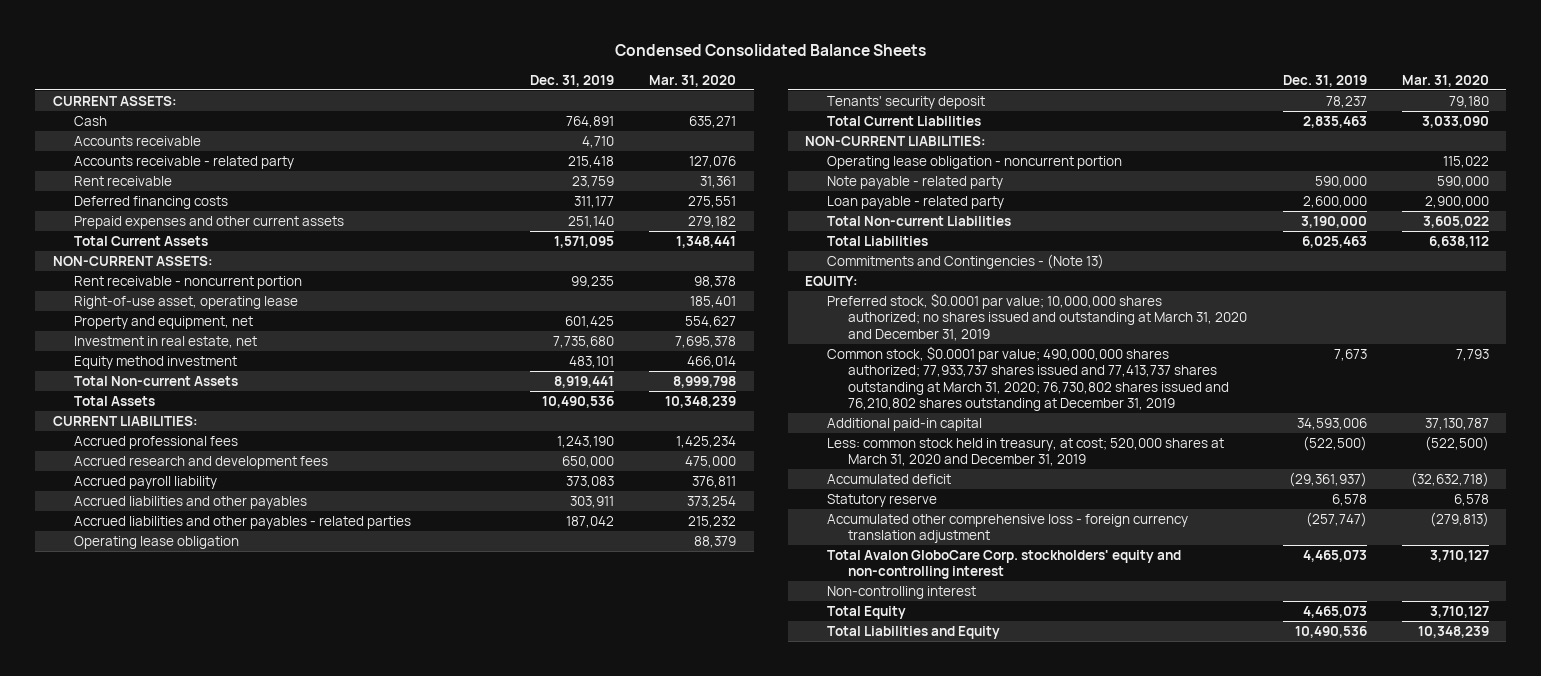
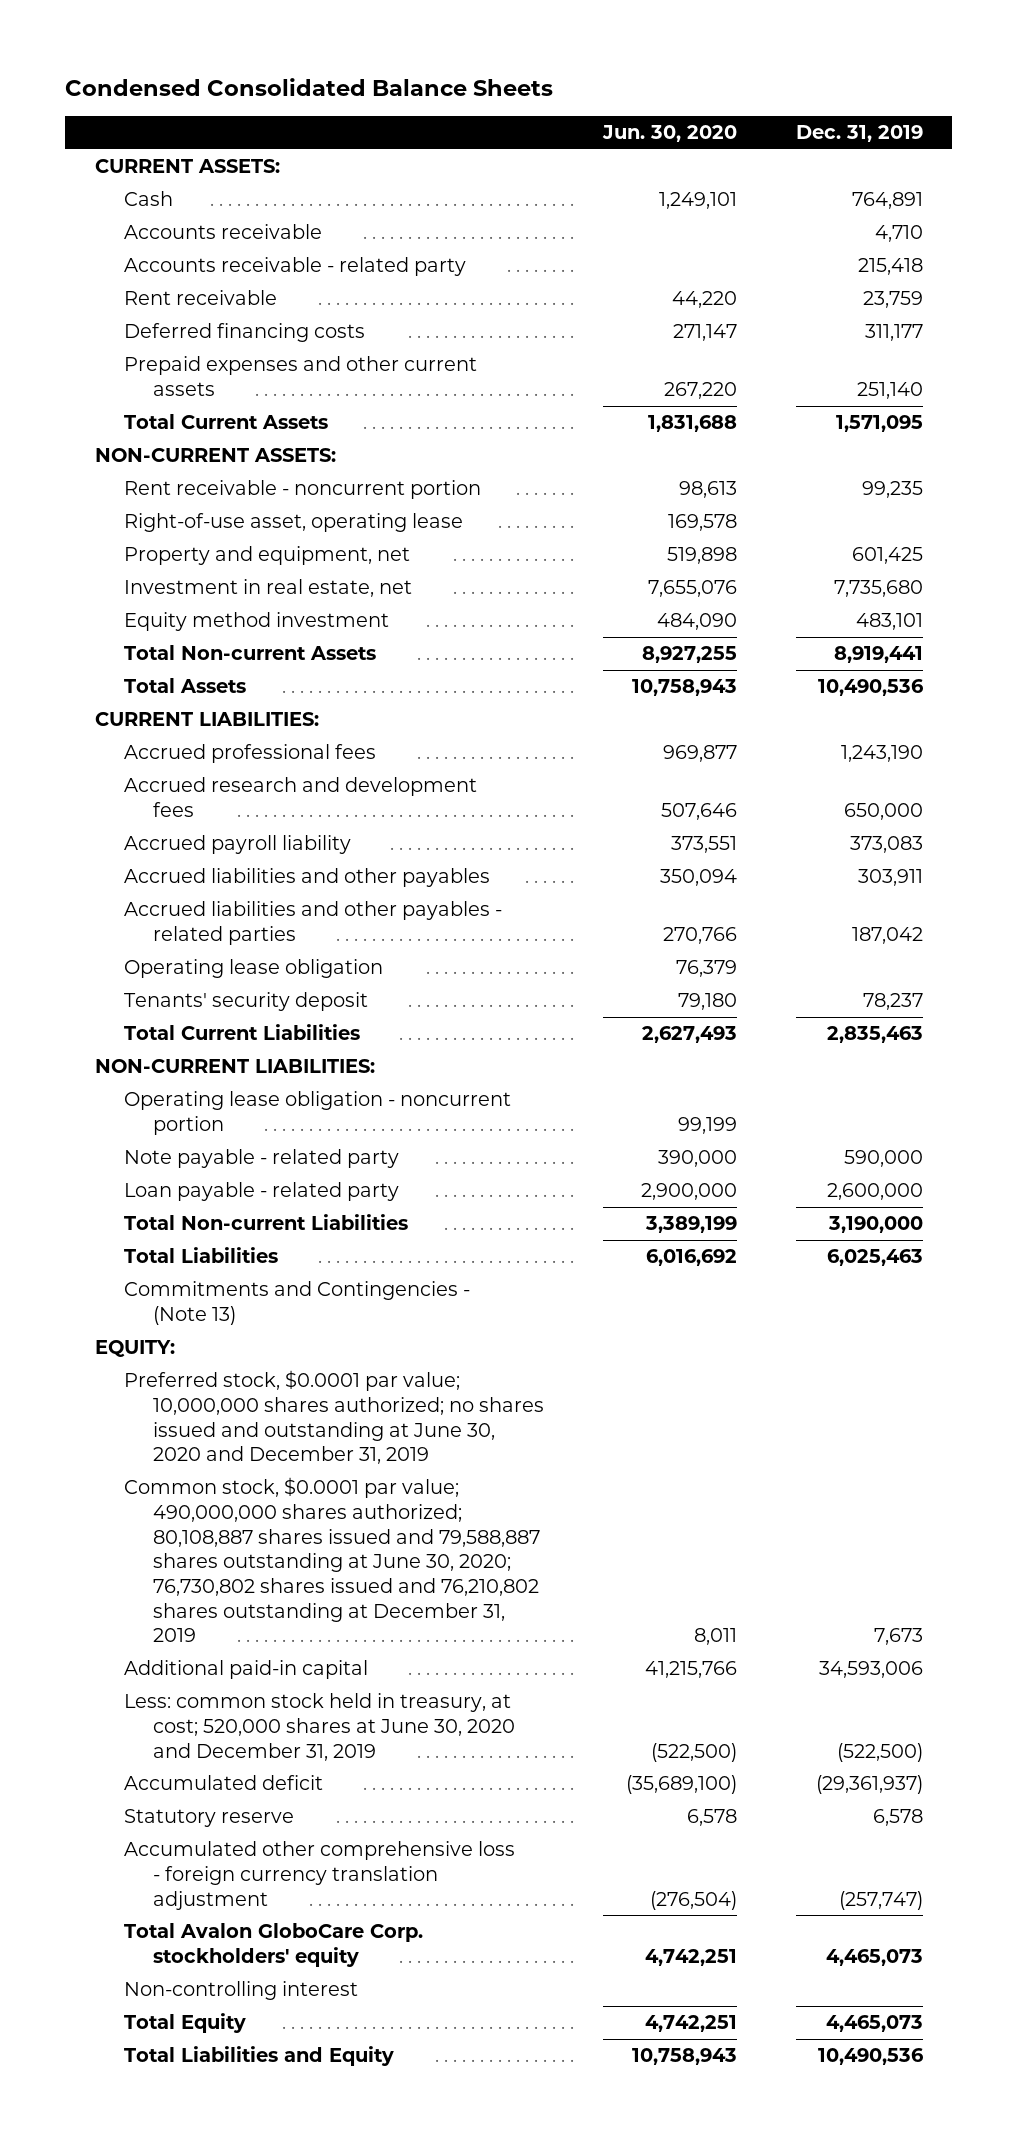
[649,74,737,87] Mar. 31, 2020 -> none
none -> [602,124,738,142] Jun. 30, 2020
[826,292,1248,341] Preferred stock, $0.0001 par value; 10,000,000 shares authorized; no shares issued and outstanding at March 31, 2020 and December 31, 2019 -> [123,1370,545,1465] Preferred stock, $0.0001 par value; 10,000,000 shares authorized; no shares issued and outstanding at June 30, 2020 and December 31, 2019
[826,345,1230,412] Common stock, $0.0001 par value; 490,000,000 shares authorized; 77,933,737 shares issued and 77,413,737 shares outstanding at March 31, 2020; 76,730,802 shares issued and 76,210,802 shares outstanding at December 31, 2019 -> [123,1477,541,1643] Common stock, $0.0001 par value; 490,000,000 shares authorized; 80,108,887 shares issued and 79,588,887 shares outstanding at June 30, 2020; 76,730,802 shares issued and 76,210,802 shares outstanding at December 31, 2019
[826,437,1224,467] Less: common stock held in treasury, at cost; 520,000 shares at March 31, 2020 and December 31, 2019 -> [123,1693,516,1761] Less: common stock held in treasury, at cost; 520,000 shares at June 30, 2020 and December 31, 2019
[826,549,1181,580] Total Avalon GloboCare Corp. stockholders' equity and non-controlling interest -> [123,1923,423,1968] Total Avalon GloboCare Corp. stockholders' equity

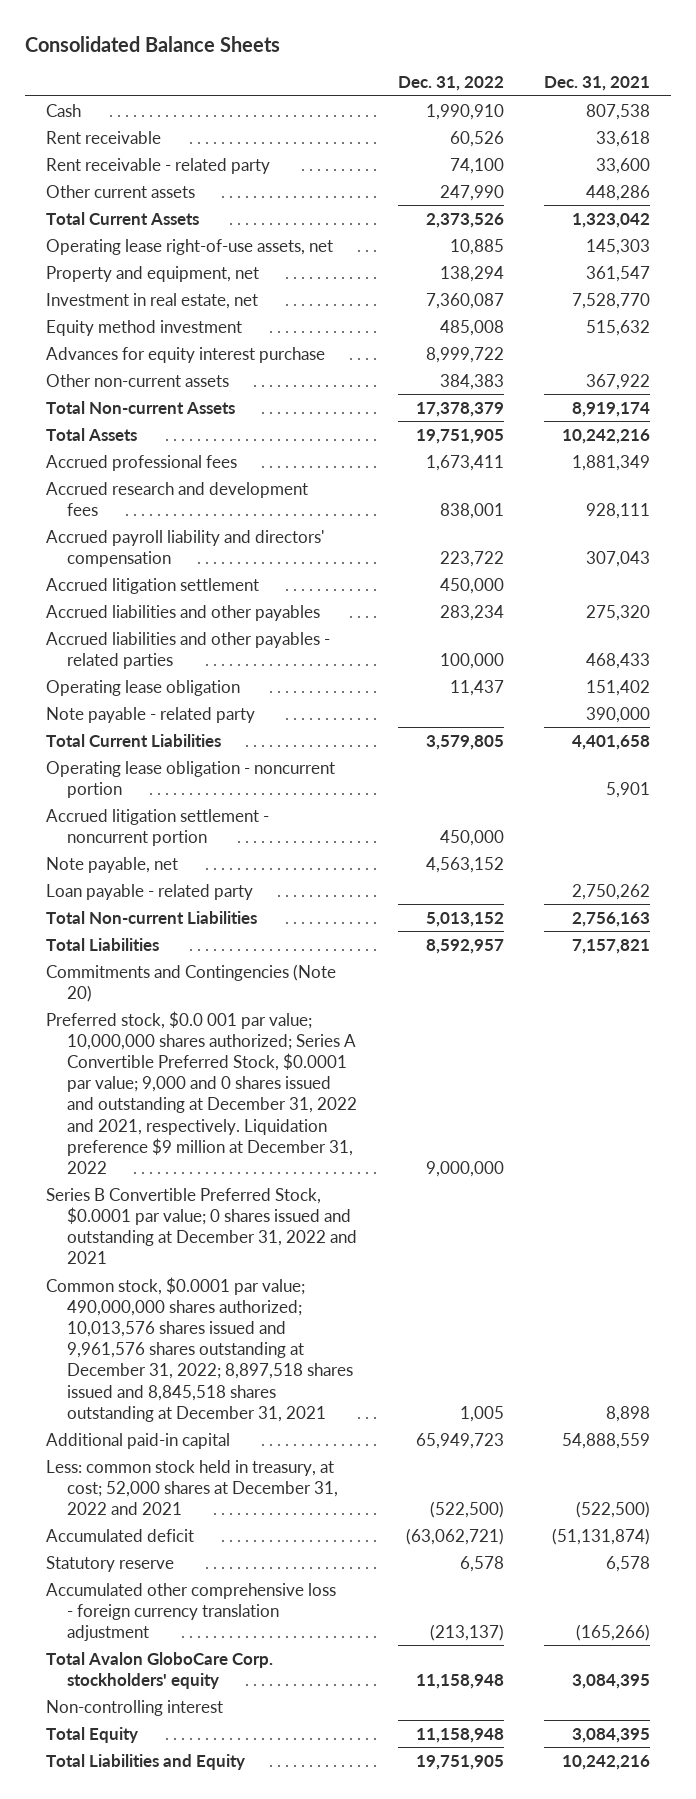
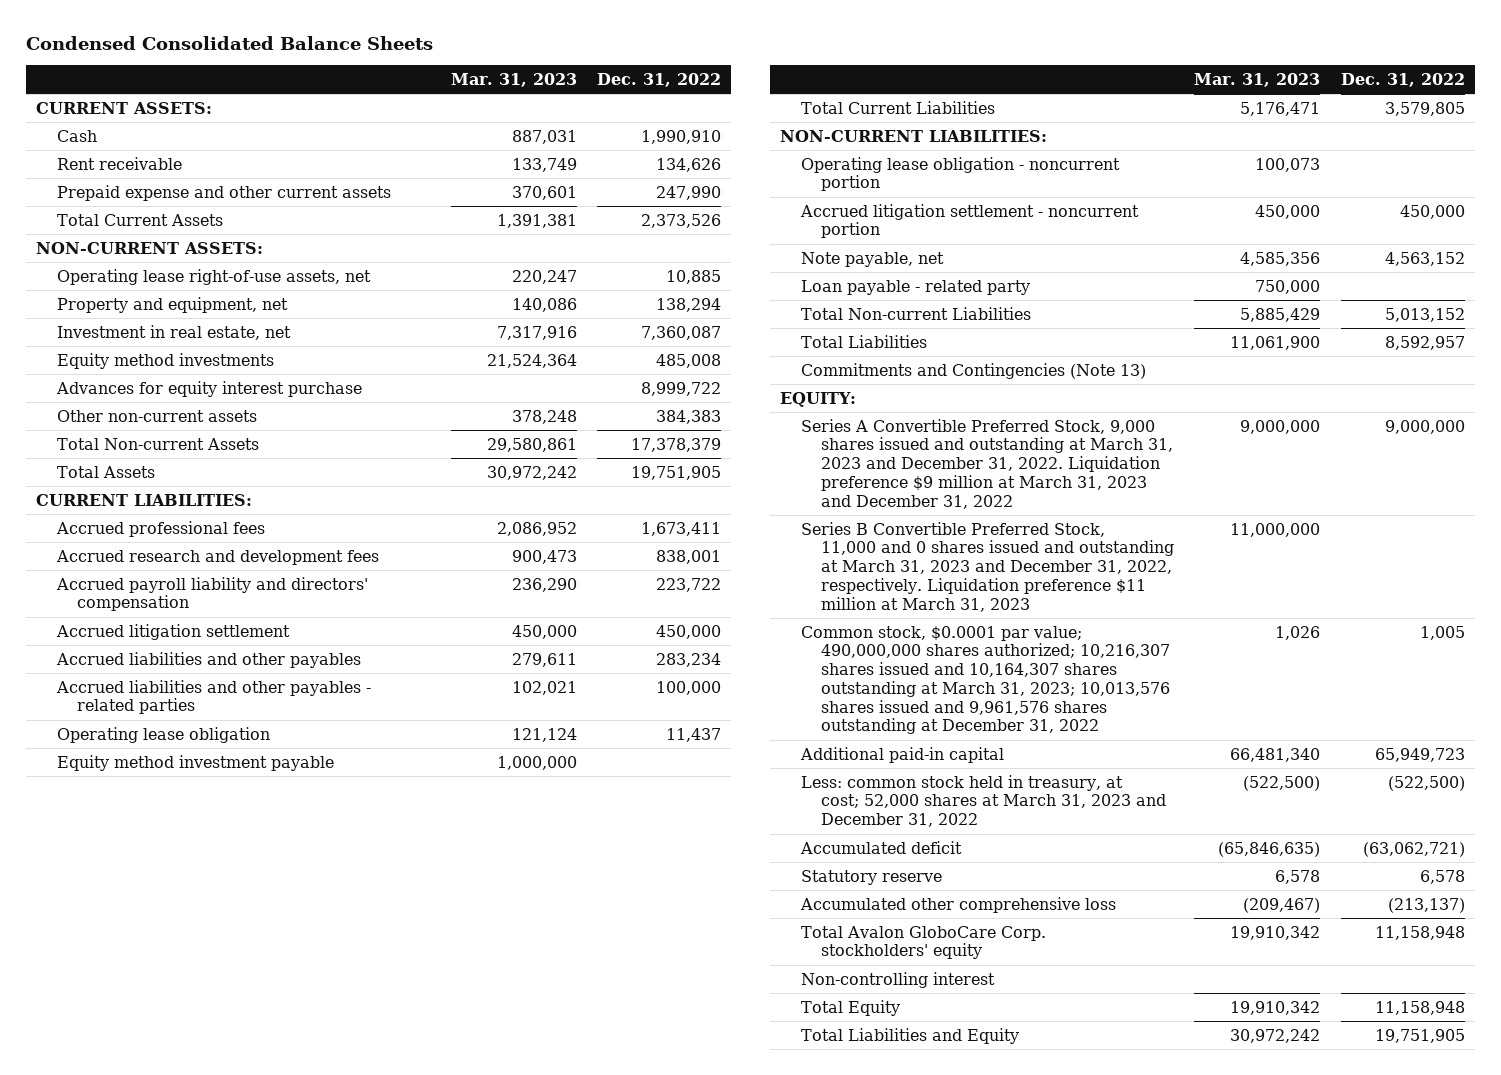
[25,35,281,52] Consolidated Balance Sheets -> [25,35,433,50] Condensed Consolidated Balance Sheets
[544,76,651,92] Dec. 31, 2021 -> none
none -> [450,72,577,87] Mar. 31, 2023
none -> [35,101,212,114] CURRENT ASSETS:
[45,157,270,174] Rent receivable - related party -> none
[449,130,504,147] 60,526 -> [655,157,721,172] 134,626
[45,184,195,198] Other current assets -> [56,184,391,201] Prepaid expense and other current assets
none -> [35,241,263,254] NON-CURRENT ASSETS:
[45,319,242,336] Equity method investment -> [56,352,274,369] Equity method investments
none -> [35,493,252,506] CURRENT LIABILITIES:
[45,706,255,723] Note payable - related party -> none
none -> [56,754,334,771] Equity method investment payable
none -> [779,129,1047,142] NON-CURRENT LIABILITIES:
[45,963,336,1002] Commitments and Contingencies (Note 20) -> [800,362,1146,379] Commitments and Contingencies (Note 13)
none -> [779,391,856,407] EQUITY:
[45,1010,357,1174] Preferred stock, $0.0 001 par value; 10,000,000 shares authorized; Series A Convertible Preferred Stock, $0.0001 par value; 9,000 and 0 shares issued and outstanding at December 31, 2022 and 2021, respectively. Liquidation preference $9 million at December 31, 2022 -> [800,418,1174,509] Series A Convertible Preferred Stock, 9,000 shares issued and outstanding at March 31, 2023 and December 31, 2022. Liquidation preference $9 million at March 31, 2023 and December 31, 2022
[45,1187,357,1265] Series B Convertible Preferred Stock, $0.0001 par value; 0 shares issued and outstanding at December 31, 2022 and 2021 -> [800,521,1175,612] Series B Convertible Preferred Stock, 11,000 and 0 shares issued and outstanding at March 31, 2023 and December 31, 2022, respectively. Liquidation preference $11 million at March 31, 2023
[45,1276,353,1422] Common stock, $0.0001 par value; 490,000,000 shares authorized; 10,013,576 shares issued and 9,961,576 shares outstanding at December 31, 2022; 8,897,518 shares issued and 8,845,518 shares outstanding at December 31, 2021 -> [800,625,1171,735] Common stock, $0.0001 par value; 490,000,000 shares authorized; 10,216,307 shares issued and 10,164,307 shares outstanding at March 31, 2023; 10,013,576 shares issued and 9,961,576 shares outstanding at December 31, 2022
[45,1459,338,1515] Less: common stock held in treasury, at cost; 52,000 shares at December 31, 2022 and 2021 -> [800,774,1167,828] Less: common stock held in treasury, at cost; 52,000 shares at March 31, 2023 and December 31, 2022
[45,1582,336,1641] Accumulated other comprehensive loss - foreign currency translation adjustment -> [799,896,1116,913] Accumulated other comprehensive loss

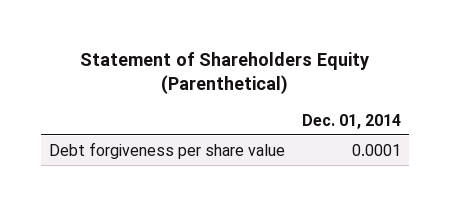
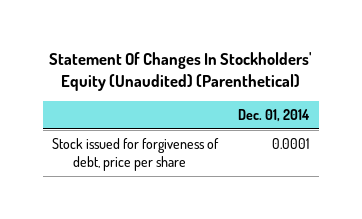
[79,51,369,95] Statement of Shareholders Equity (Parenthetical) -> [48,51,312,91] Statement Of Changes In Stockholders' Equity (Unaudited) (Parenthetical)
[49,141,286,159] Debt forgiveness per share value -> [52,138,220,172] Stock issued for forgiveness of debt, price per share

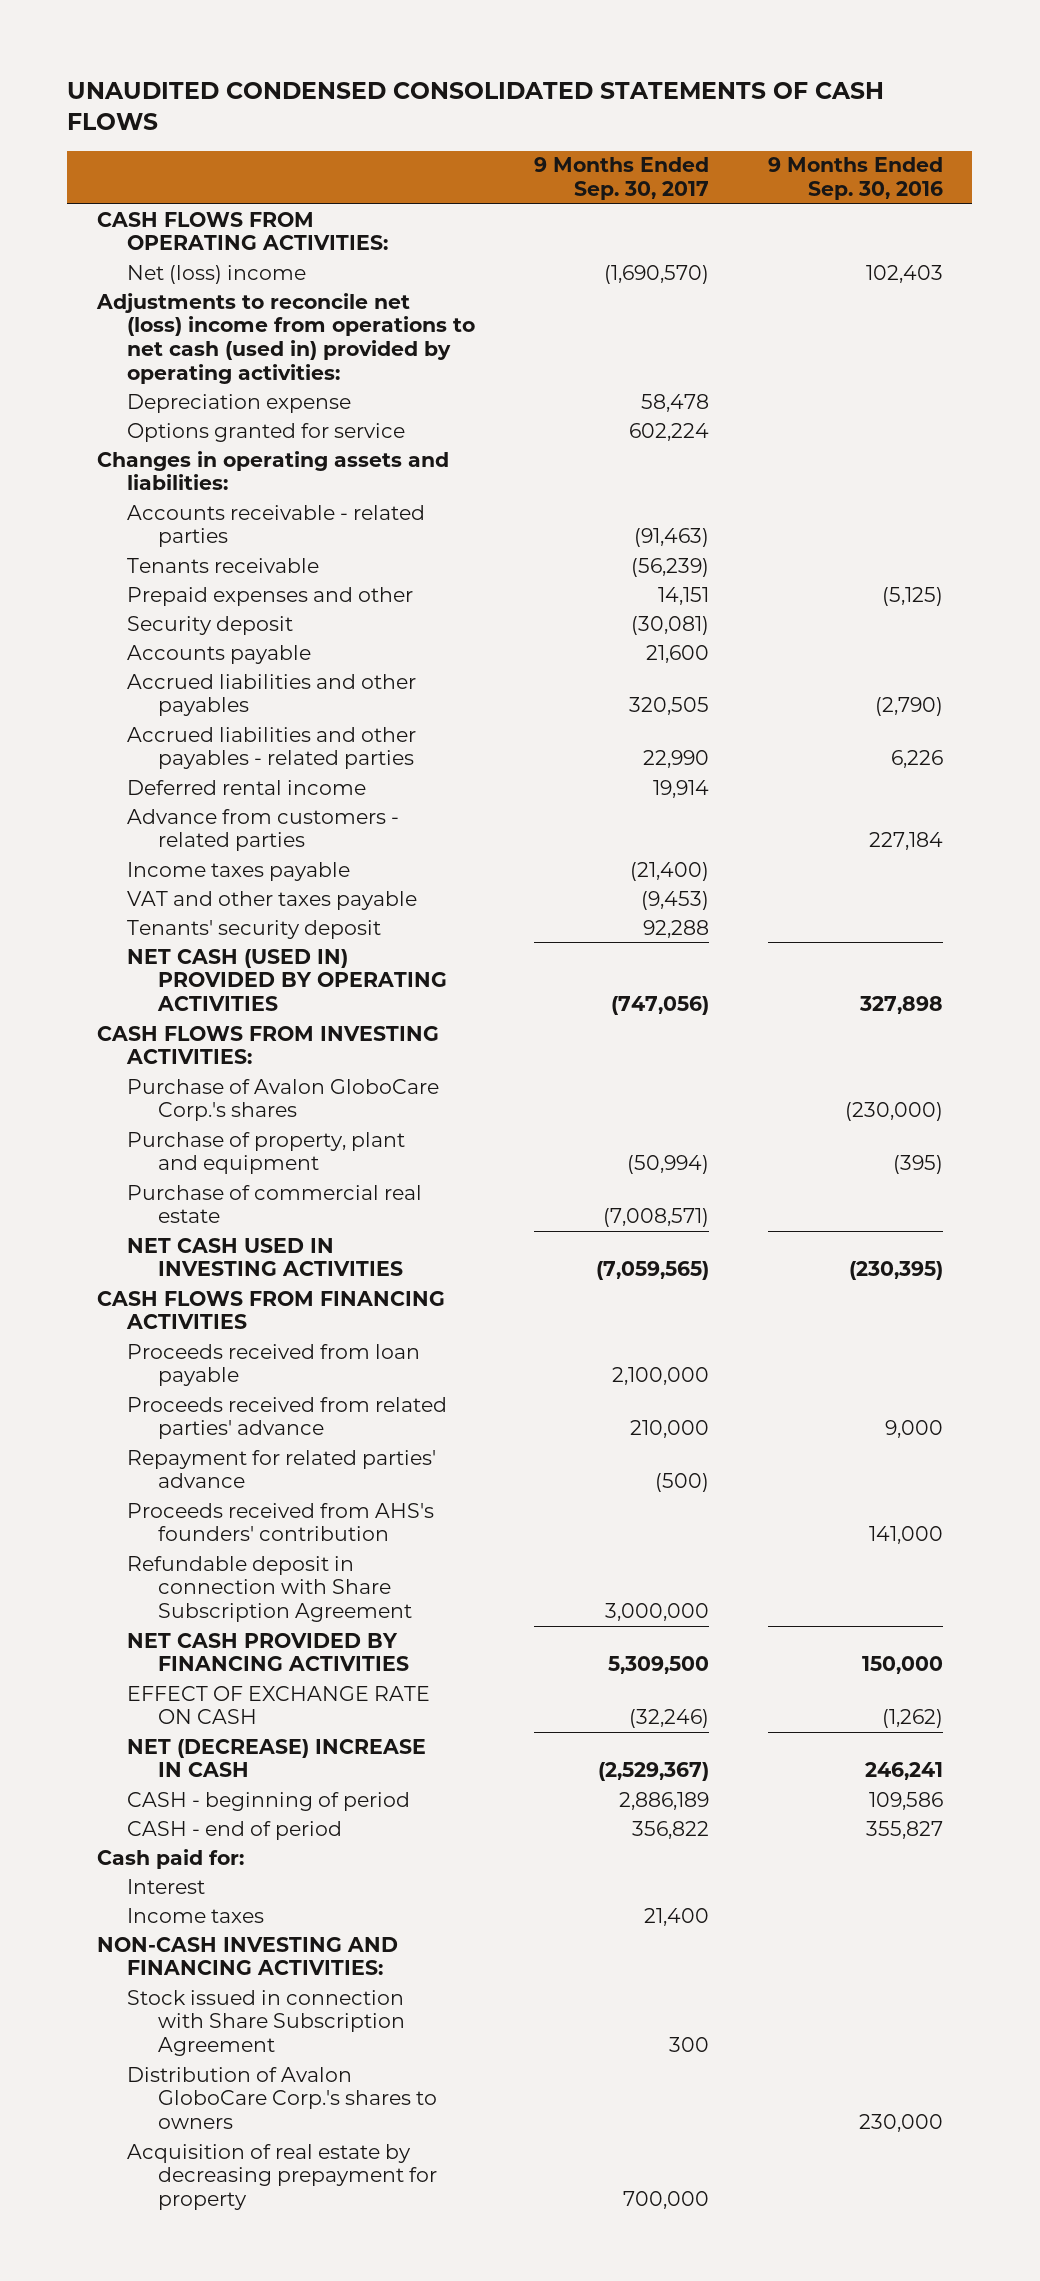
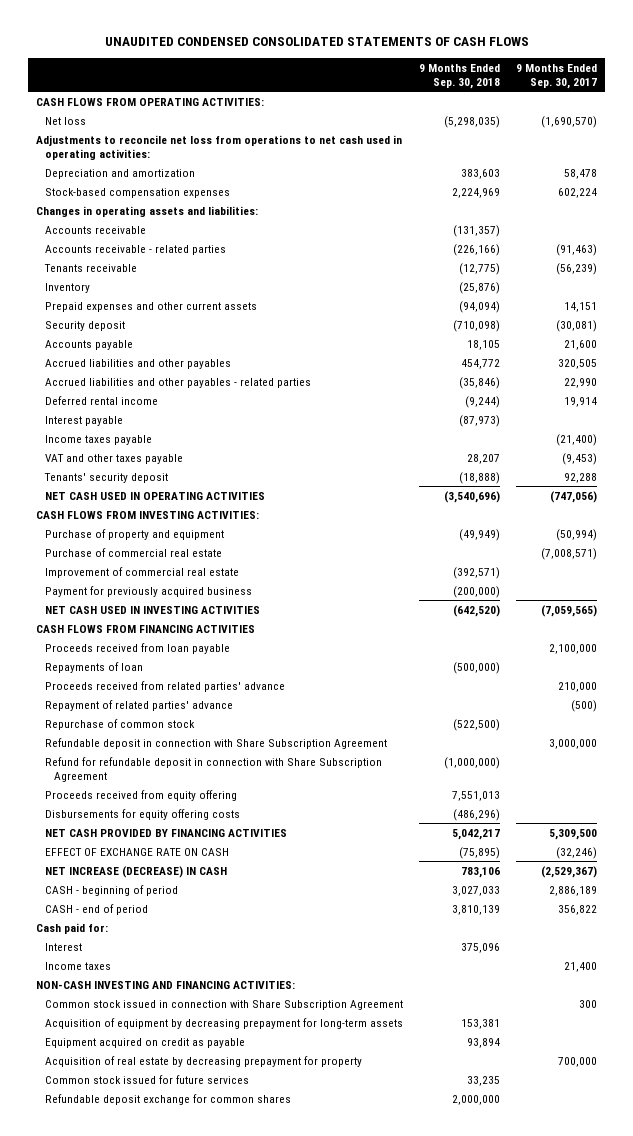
[767,157,943,201] 9 Months Ended Sep. 30, 2016 -> none
none -> [419,63,501,89] 9 Months Ended Sep. 30, 2018
[127,264,307,284] Net (loss) income -> [45,116,87,125] Net loss
[95,292,476,384] Adjustments to reconcile net (loss) income from operations to net cash (used in) provided by operating activities: -> [36,134,403,161] Adjustments to reconcile net loss from operations to net cash used in operating activities:
[127,393,352,413] Depreciation expense -> [45,168,196,179] Depreciation and amortization
[127,422,406,442] Options granted for service -> [45,187,231,198] Stock-based compensation expenses
none -> [45,225,147,234] Accounts receivable
none -> [45,282,91,293] Inventory
[127,586,414,606] Prepaid expenses and other -> [45,301,258,312] Prepaid expenses and other current assets
[127,808,400,852] Advance from customers - related parties -> none
none -> [45,415,124,426] Interest payable
[127,948,447,1012] NET CASH (USED IN) PROVIDED BY OPERATING ACTIVITIES -> [45,491,266,500] NET CASH USED IN OPERATING ACTIVITIES
[127,1078,440,1122] Purchase of Avalon GloboCare Corp.'s shares -> none
[127,1131,406,1175] Purchase of property, plant and equipment -> [45,528,225,540] Purchase of property and equipment
none -> [45,566,240,578] Improvement of commercial real estate
none -> [45,585,253,597] Payment for previously acquired business
none -> [45,661,144,673] Repayments of loan
[127,1502,435,1542] Proceeds received from AHS's founders' contribution -> none
[127,1449,437,1489] Repayment for related parties' advance -> [45,699,234,711] Repayment of related parties' advance
none -> [45,718,196,730] Repurchase of common stock
none -> [45,756,383,783] Refund for refundable deposit in connection with Share Subscription Agreement
none -> [45,789,238,801] Proceeds received from equity offering
none -> [45,808,241,820] Disbursements for equity offering costs
[127,1738,427,1778] NET (DECREASE) INCREASE IN CASH -> [45,865,228,878] NET INCREASE (DECREASE) IN CASH
[127,2066,437,2130] Distribution of Avalon GloboCare Corp.'s shares to owners -> none
[127,1989,405,2057] Stock issued in connection with Share Subscription Agreement -> [45,999,404,1010] Common stock issued in connection with Share Subscription Agreement
none -> [45,1017,404,1029] Acquisition of equipment by decreasing prepayment for long-term assets
none -> [45,1037,246,1048] Equipment acquired on credit as payable
none -> [45,1074,250,1084] Common stock issued for future services
none -> [45,1093,292,1105] Refundable deposit exchange for common shares

